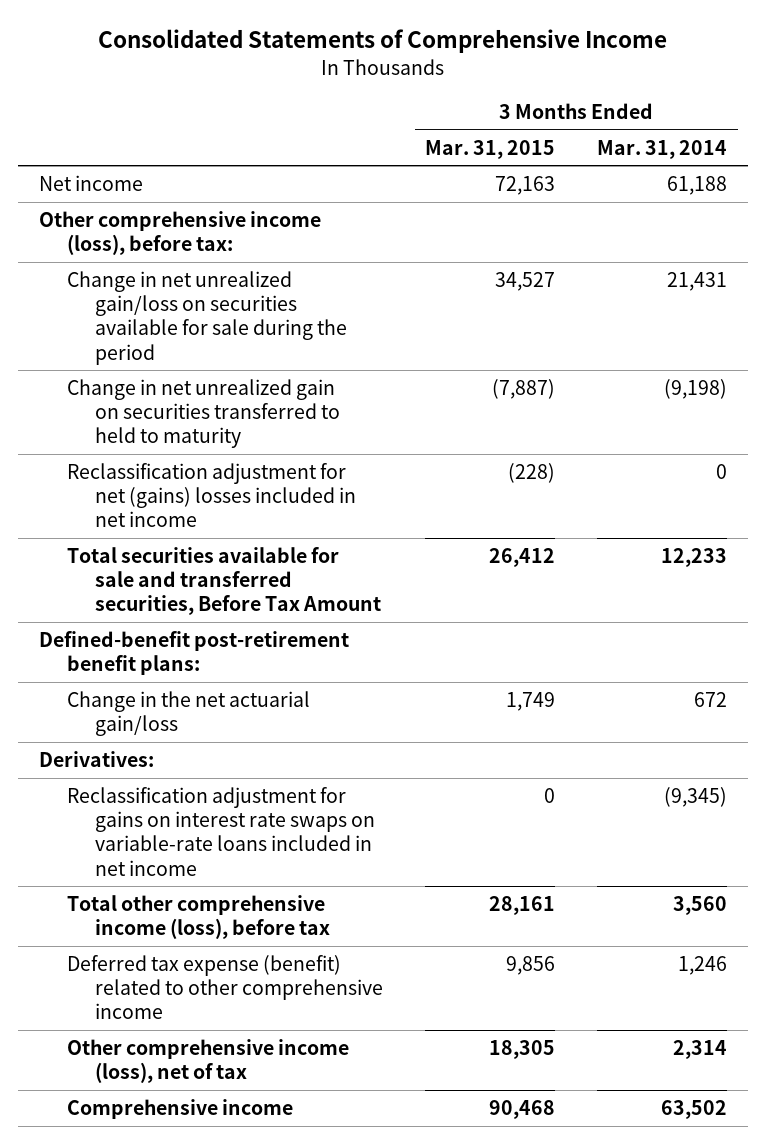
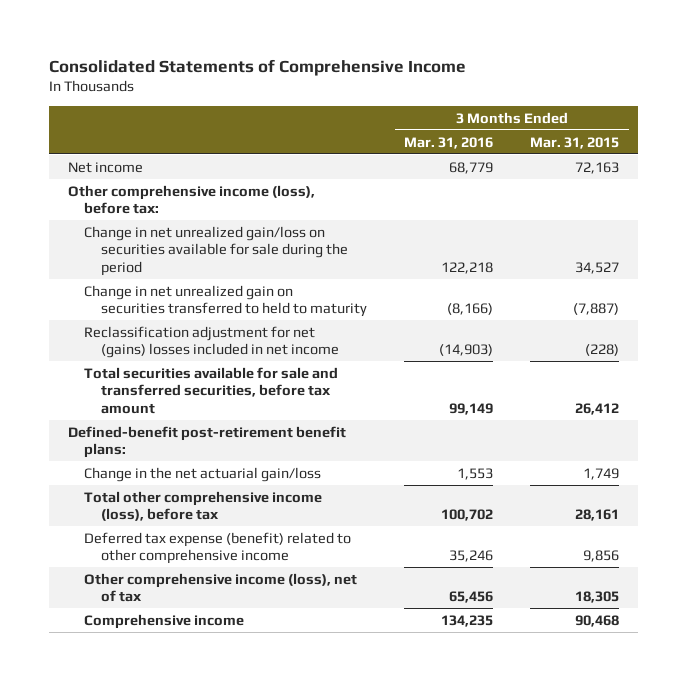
[597,139,728,159] Mar. 31, 2014 -> none
none -> [404,136,494,149] Mar. 31, 2016
[67,546,382,616] Total securities available for sale and transferred securities, Before Tax Amount -> [84,366,339,414] Total securities available for sale and transferred securities, before tax amount
[39,750,155,767] Derivatives: -> none
[67,786,376,876] Reclassification adjustment for gains on interest rate swaps on variable-rate loans included in net income -> none

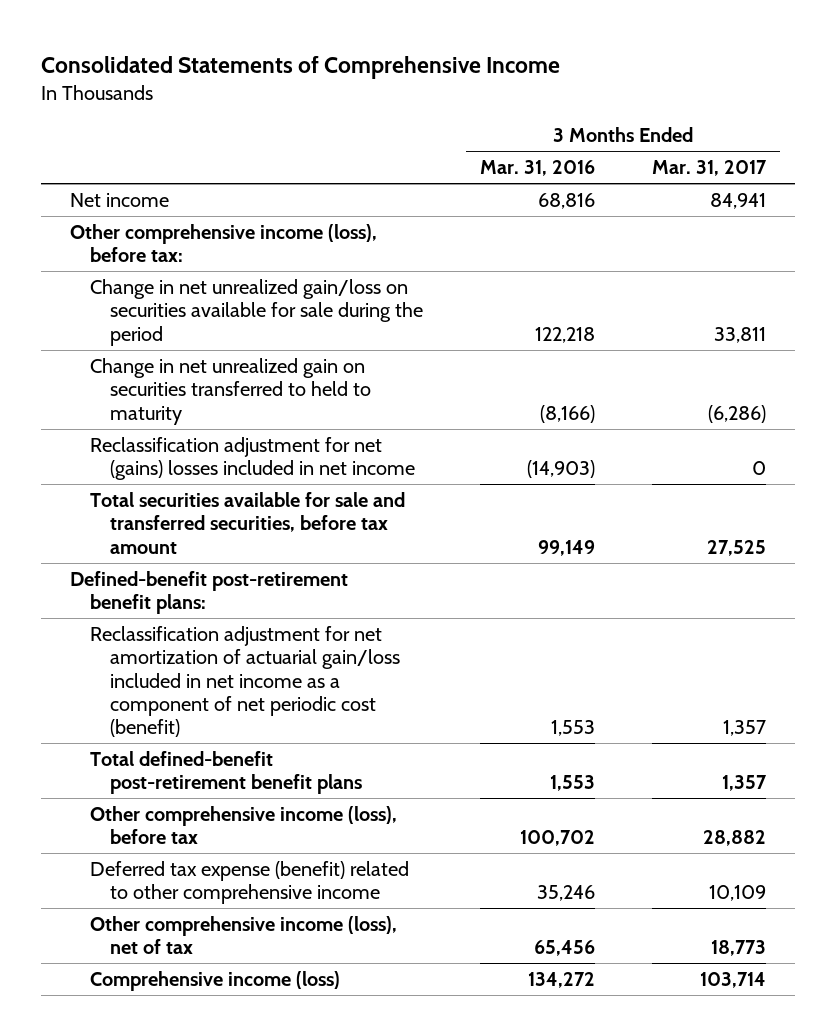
[530,136,620,149] Mar. 31, 2015 -> none
none -> [652,160,768,177] Mar. 31, 2017
[449,161,494,174] 68,779 -> [537,192,595,209] 68,816
[84,466,322,482] Change in the net actuarial gain/loss -> [89,625,400,738] Reclassification adjustment for net amortization of actuarial gain/loss included in net income as a component of net periodic cost (benefit)
none -> [89,750,362,795] Total defined-benefit post-retirement benefit plans
[84,490,323,522] Total other comprehensive income (loss), before tax -> [89,805,397,845] Other comprehensive income (loss), before tax
[84,613,245,629] Comprehensive income -> [89,970,340,991] Comprehensive income (loss)
[441,614,494,627] 134,235 -> [527,971,595,988] 134,272

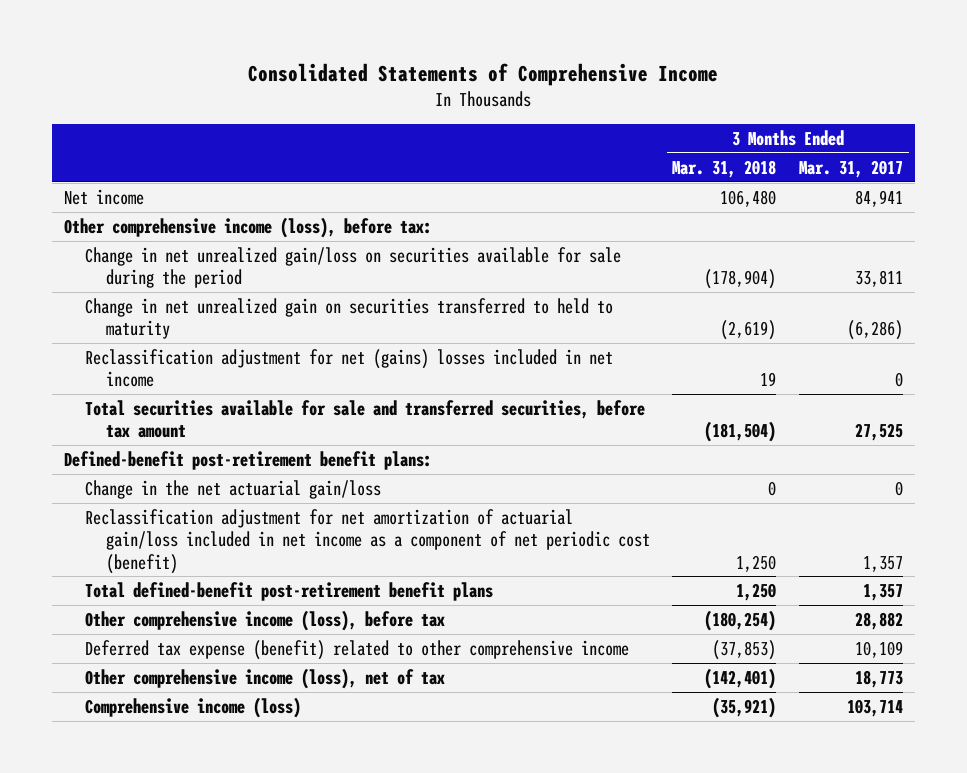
[479,160,595,177] Mar. 31, 2016 -> none
none -> [672,159,777,178] Mar. 31, 2018
none -> [84,479,381,499] Change in the net actuarial gain/loss

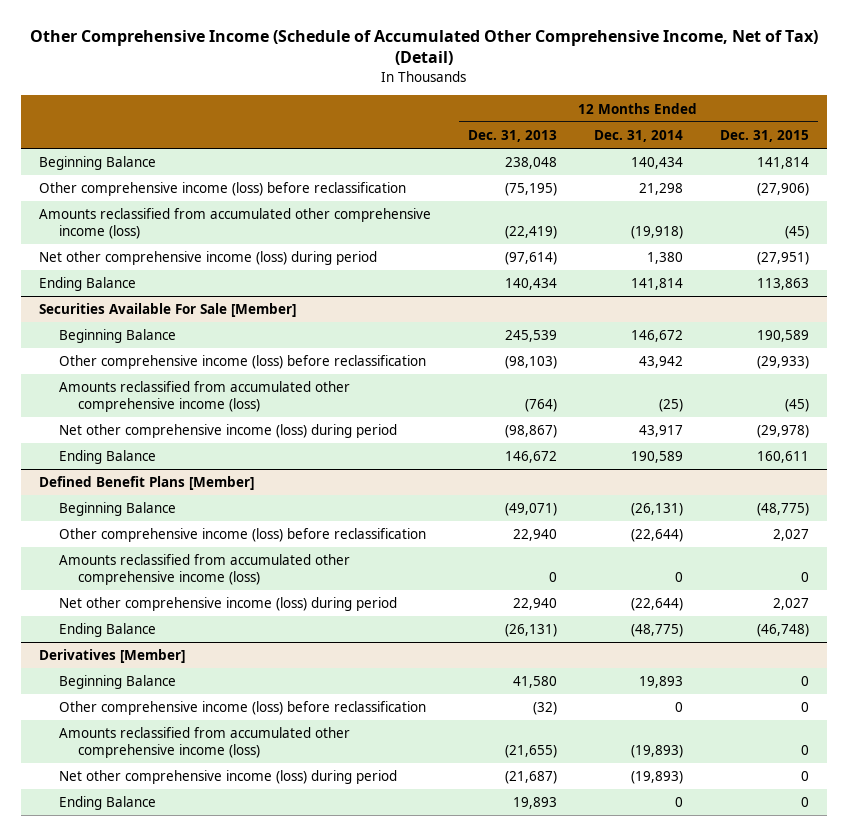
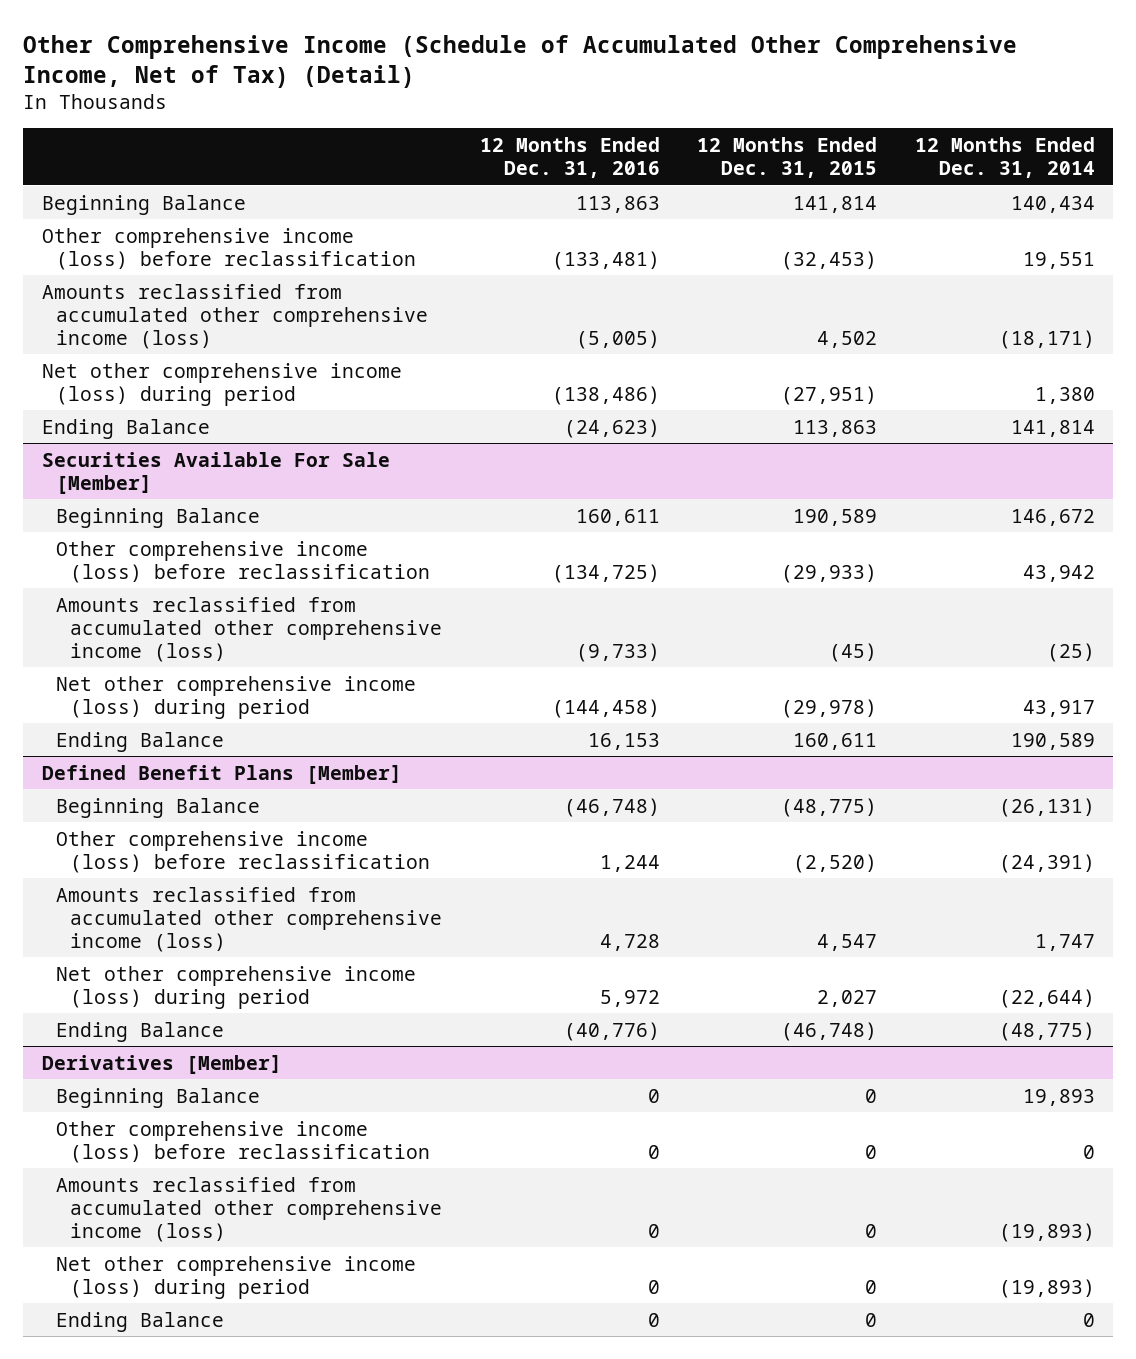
[468,130,558,143] Dec. 31, 2013 -> none
none -> [479,136,660,178] 12 Months Ended Dec. 31, 2016
[638,183,683,196] 21,298 -> [1022,251,1095,269] 19,551
[756,183,809,197] (27,906) -> [781,250,878,270] (32,453)
[630,226,683,240] (19,918) -> [998,329,1095,349] (18,171)
[784,226,809,240] (45) -> [817,330,878,348] 4,502
[630,529,683,543] (22,644) -> [998,853,1095,873] (24,391)
[772,529,809,542] 2,027 -> [793,853,878,873] (2,520)
[674,572,683,583] 0 -> [1034,933,1095,951] 1,747
[800,572,809,583] 0 -> [817,933,878,951] 4,547

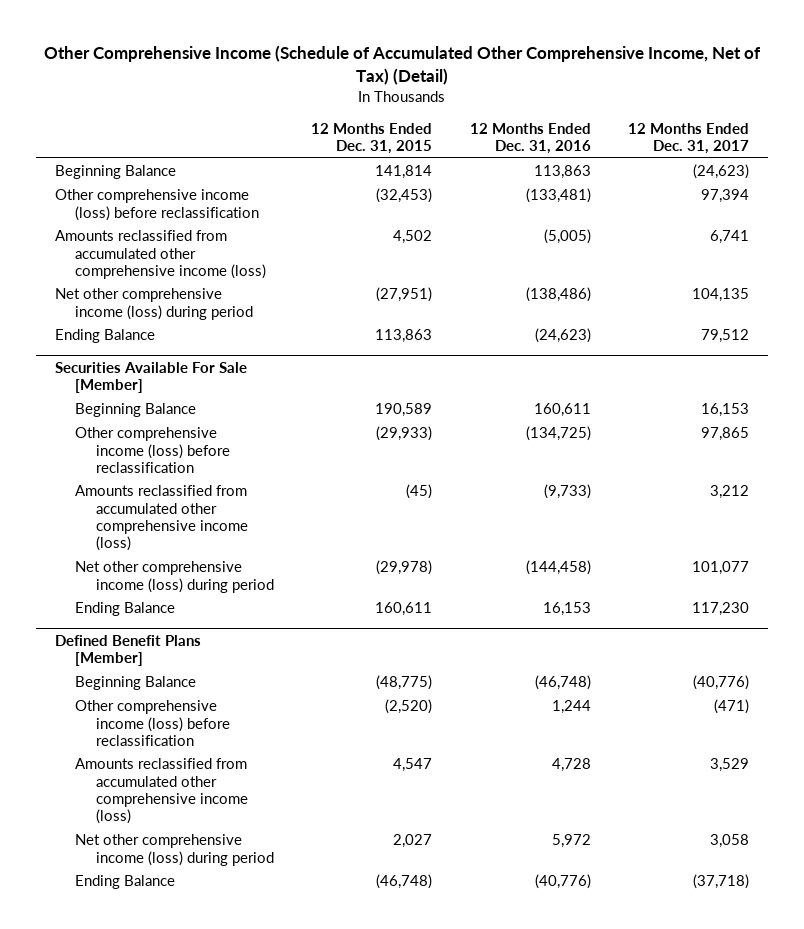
[914,136,1095,178] 12 Months Ended Dec. 31, 2014 -> none
none -> [628,122,750,154] 12 Months Ended Dec. 31, 2017
[41,1054,282,1074] Derivatives [Member] -> none
[55,1087,260,1108] Beginning Balance -> none
[55,1120,431,1163] Other comprehensive income (loss) before reclassification -> none
[55,1176,443,1242] Amounts reclassified from accumulated other comprehensive income (loss) -> none
[55,1255,416,1299] Net other comprehensive income (loss) during period -> none
[55,1311,224,1332] Ending Balance -> none

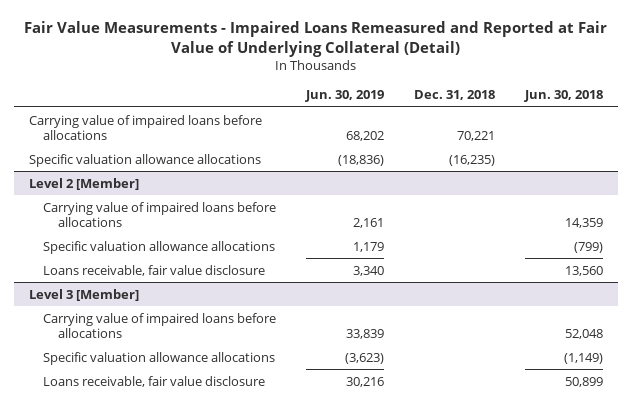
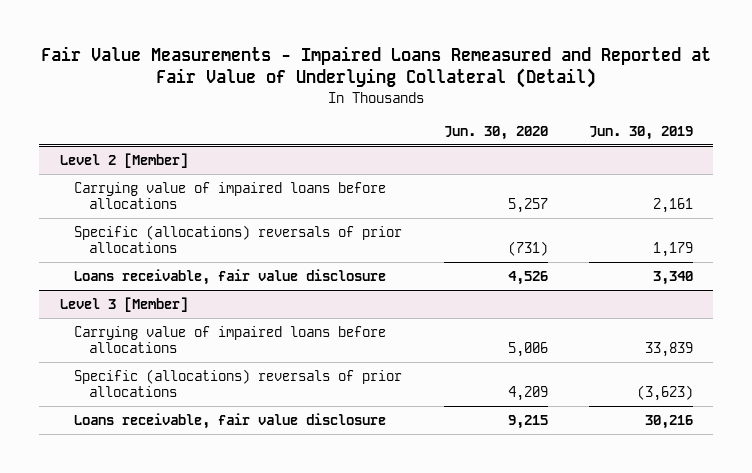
[413,89,495,100] Dec. 31, 2018 -> none
[523,89,603,102] Jun. 30, 2018 -> none
none -> [443,125,548,140] Jun. 30, 2020
[28,114,262,140] Carrying value of impaired loans before allocations -> none
[28,153,261,167] Specific valuation allowance allocations -> none
[43,240,276,254] Specific valuation allowance allocations -> [74,224,403,254] Specific (allocations) reversals of prior allocations
[43,351,276,365] Specific valuation allowance allocations -> [74,368,403,398] Specific (allocations) reversals of prior allocations

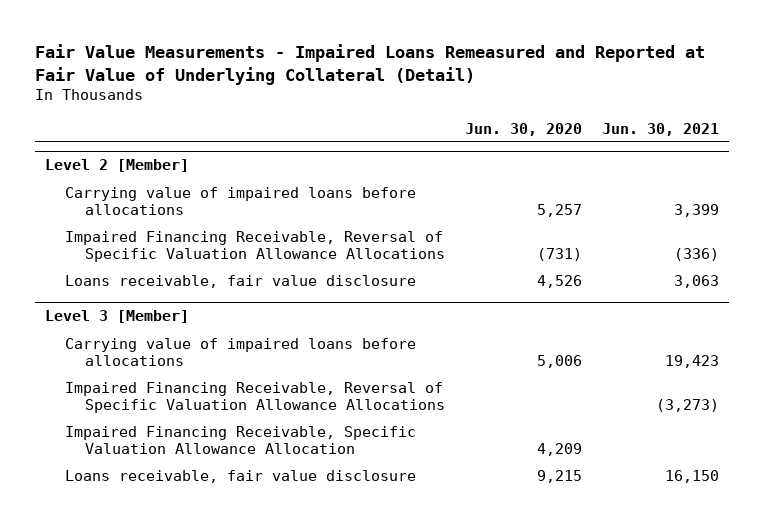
[588,125,693,140] Jun. 30, 2019 -> none
none -> [601,122,719,136] Jun. 30, 2021
[74,224,403,254] Specific (allocations) reversals of prior allocations -> [65,230,446,263] Impaired Financing Receivable, Reversal of Specific Valuation Allowance Allocations
none -> [65,381,446,414] Impaired Financing Receivable, Reversal of Specific Valuation Allowance Allocations
[74,368,403,398] Specific (allocations) reversals of prior allocations -> [65,425,417,455] Impaired Financing Receivable, Specific Valuation Allowance Allocation

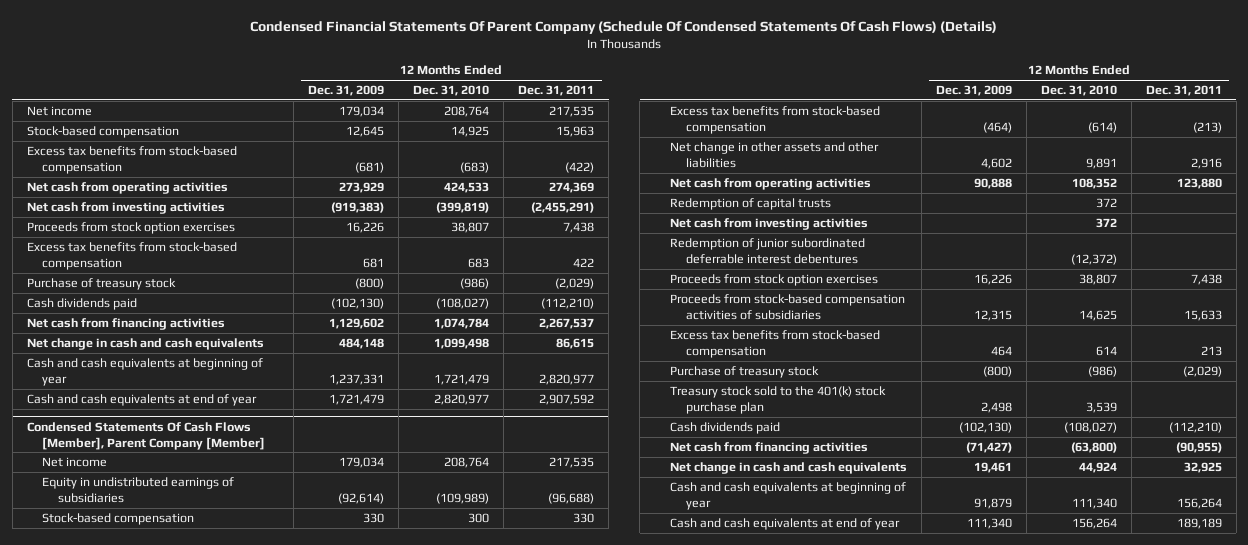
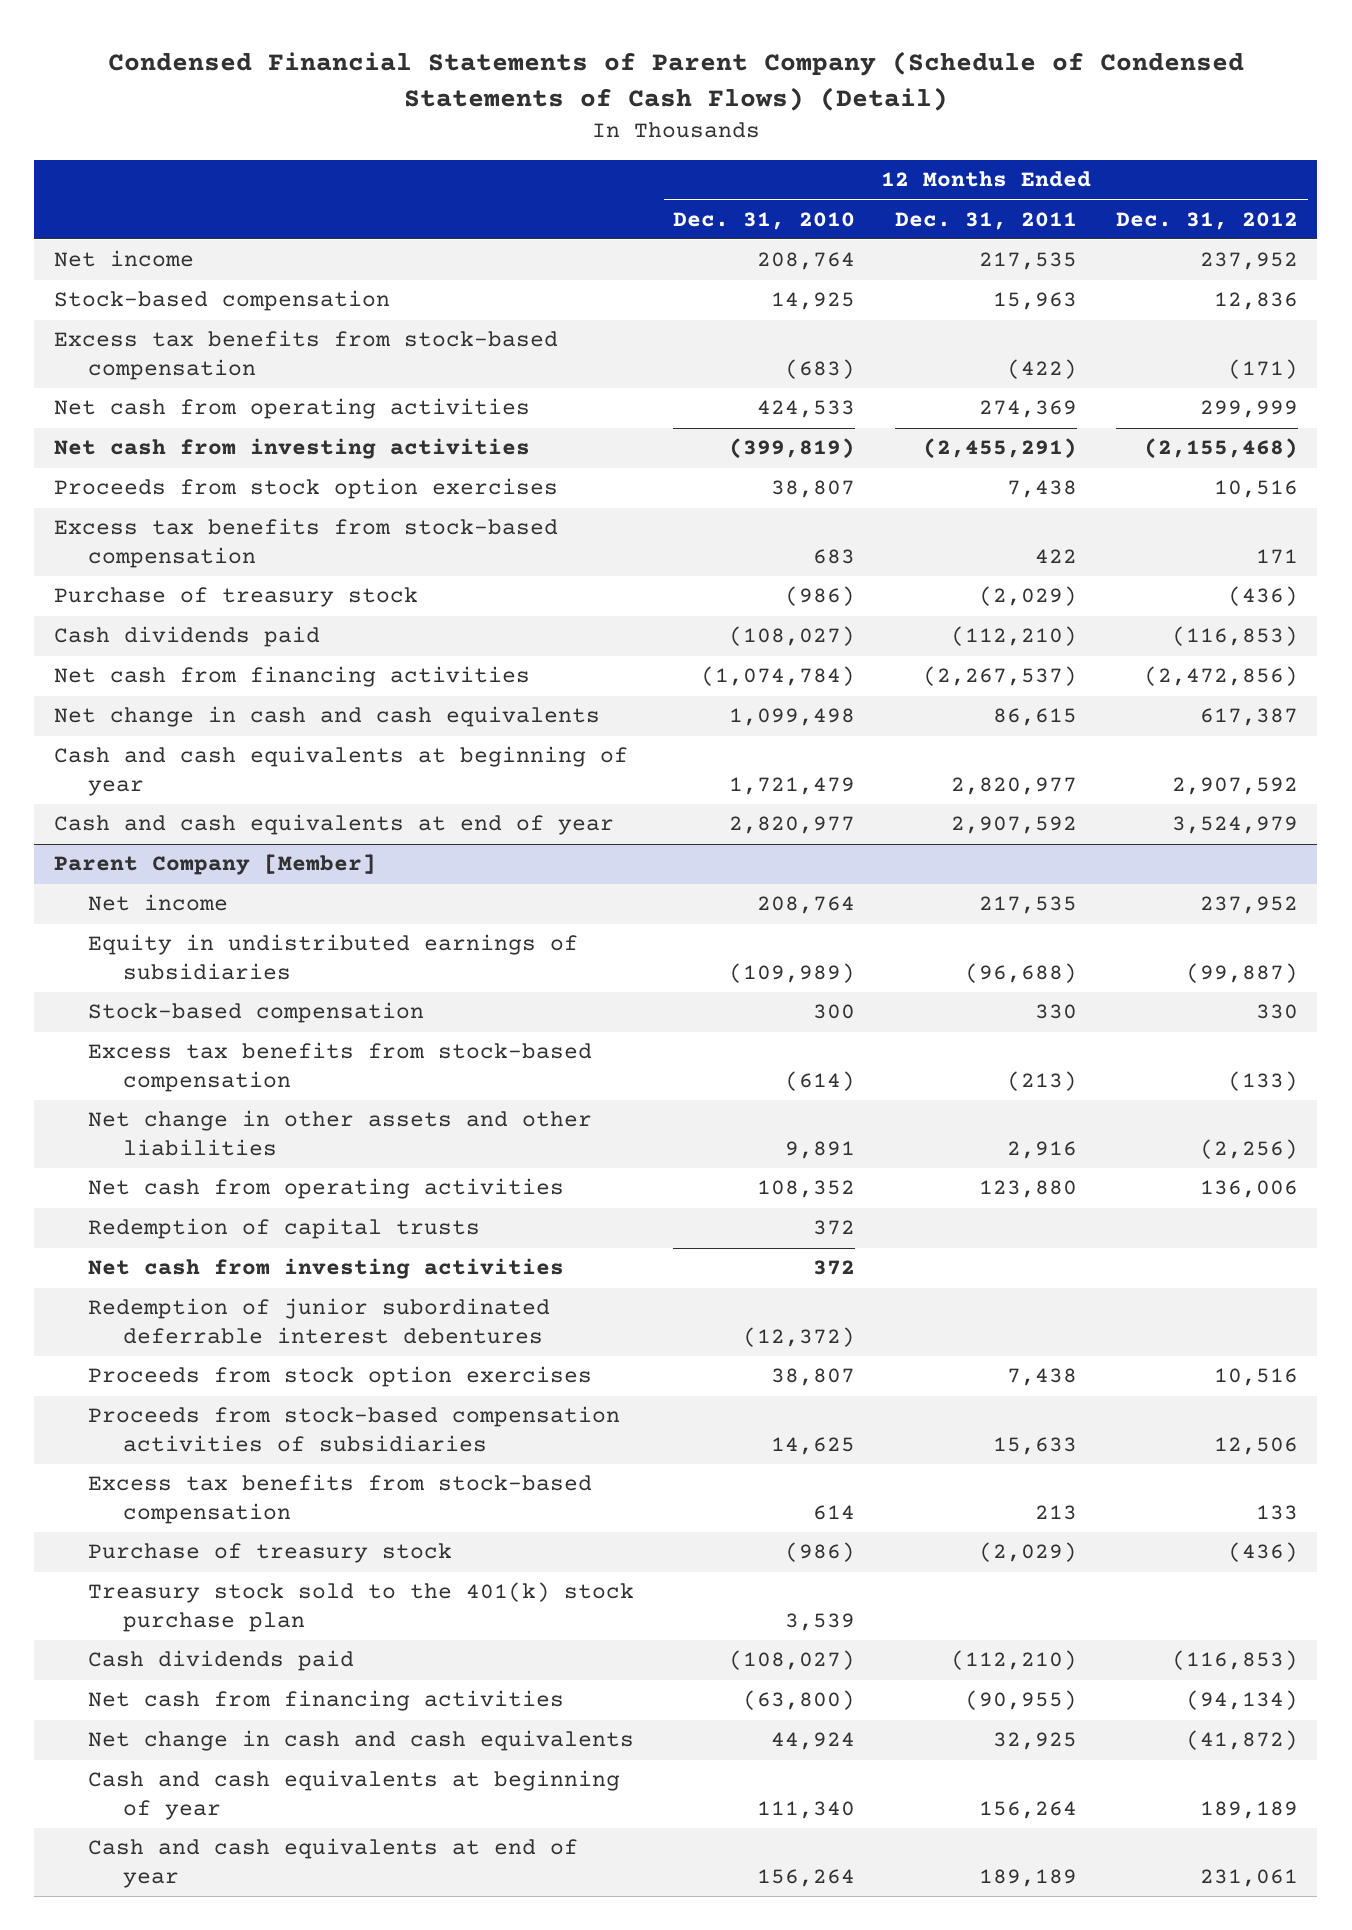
[250,21,998,35] Condensed Financial Statements Of Parent Company (Schedule Of Condensed Statements Of Cash Flows) (Details) -> [107,50,1244,111] Condensed Financial Statements of Parent Company (Schedule of Condensed Statements of Cash Flows) (Detail)
[308,84,385,96] Dec. 31, 2009 -> none
none -> [1115,211,1298,230] Dec. 31, 2012
[434,317,490,329] 1,074,784 -> [701,666,856,687] (1,074,784)
[539,317,595,329] 2,267,537 -> [922,666,1077,687] (2,267,537)
[26,421,266,450] Condensed Statements Of Cash Flows [Member], Parent Company [Member] -> none
none -> [53,854,376,876] Parent Company [Member]

